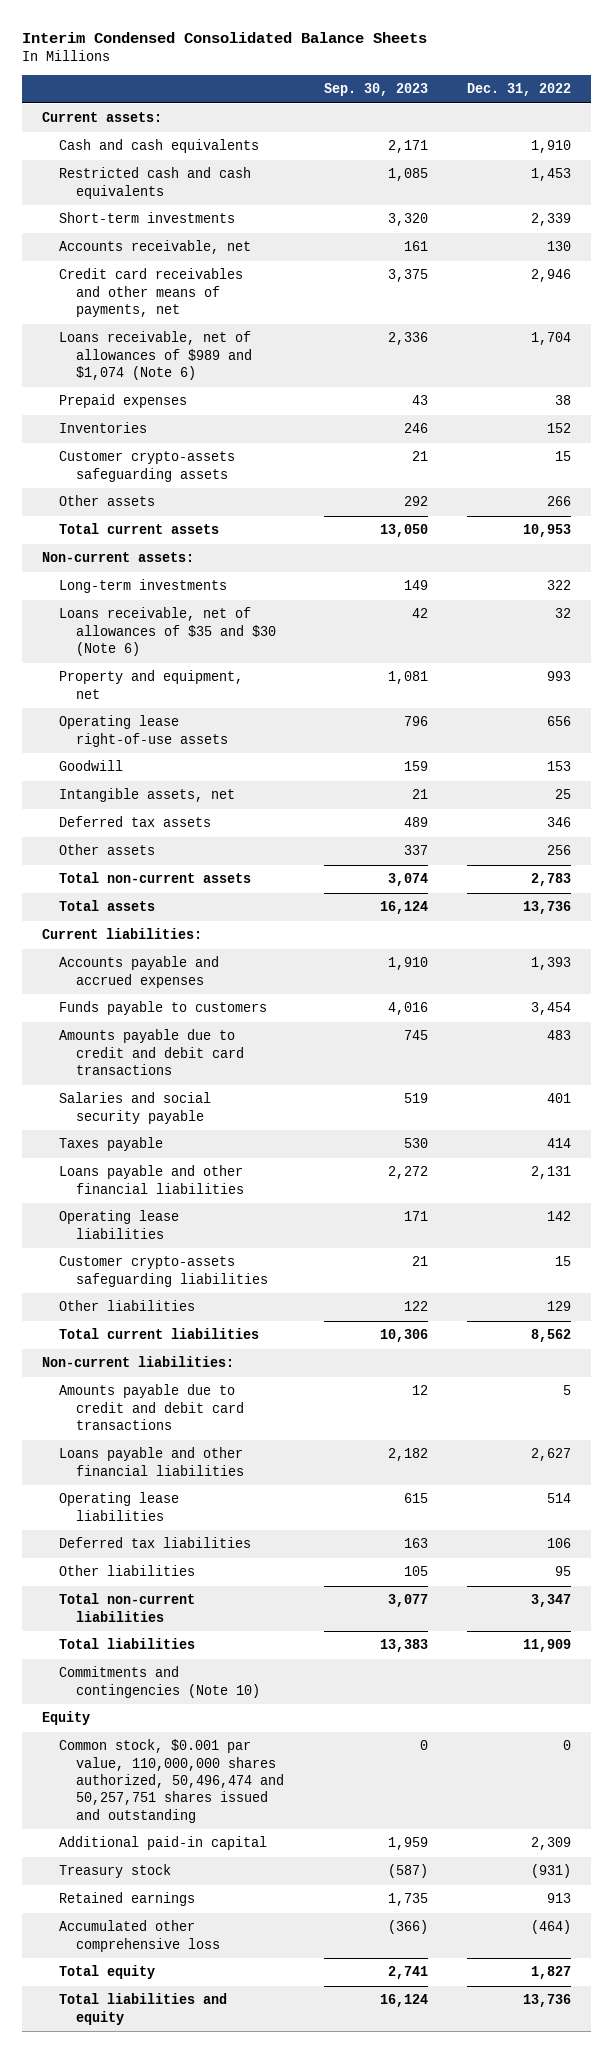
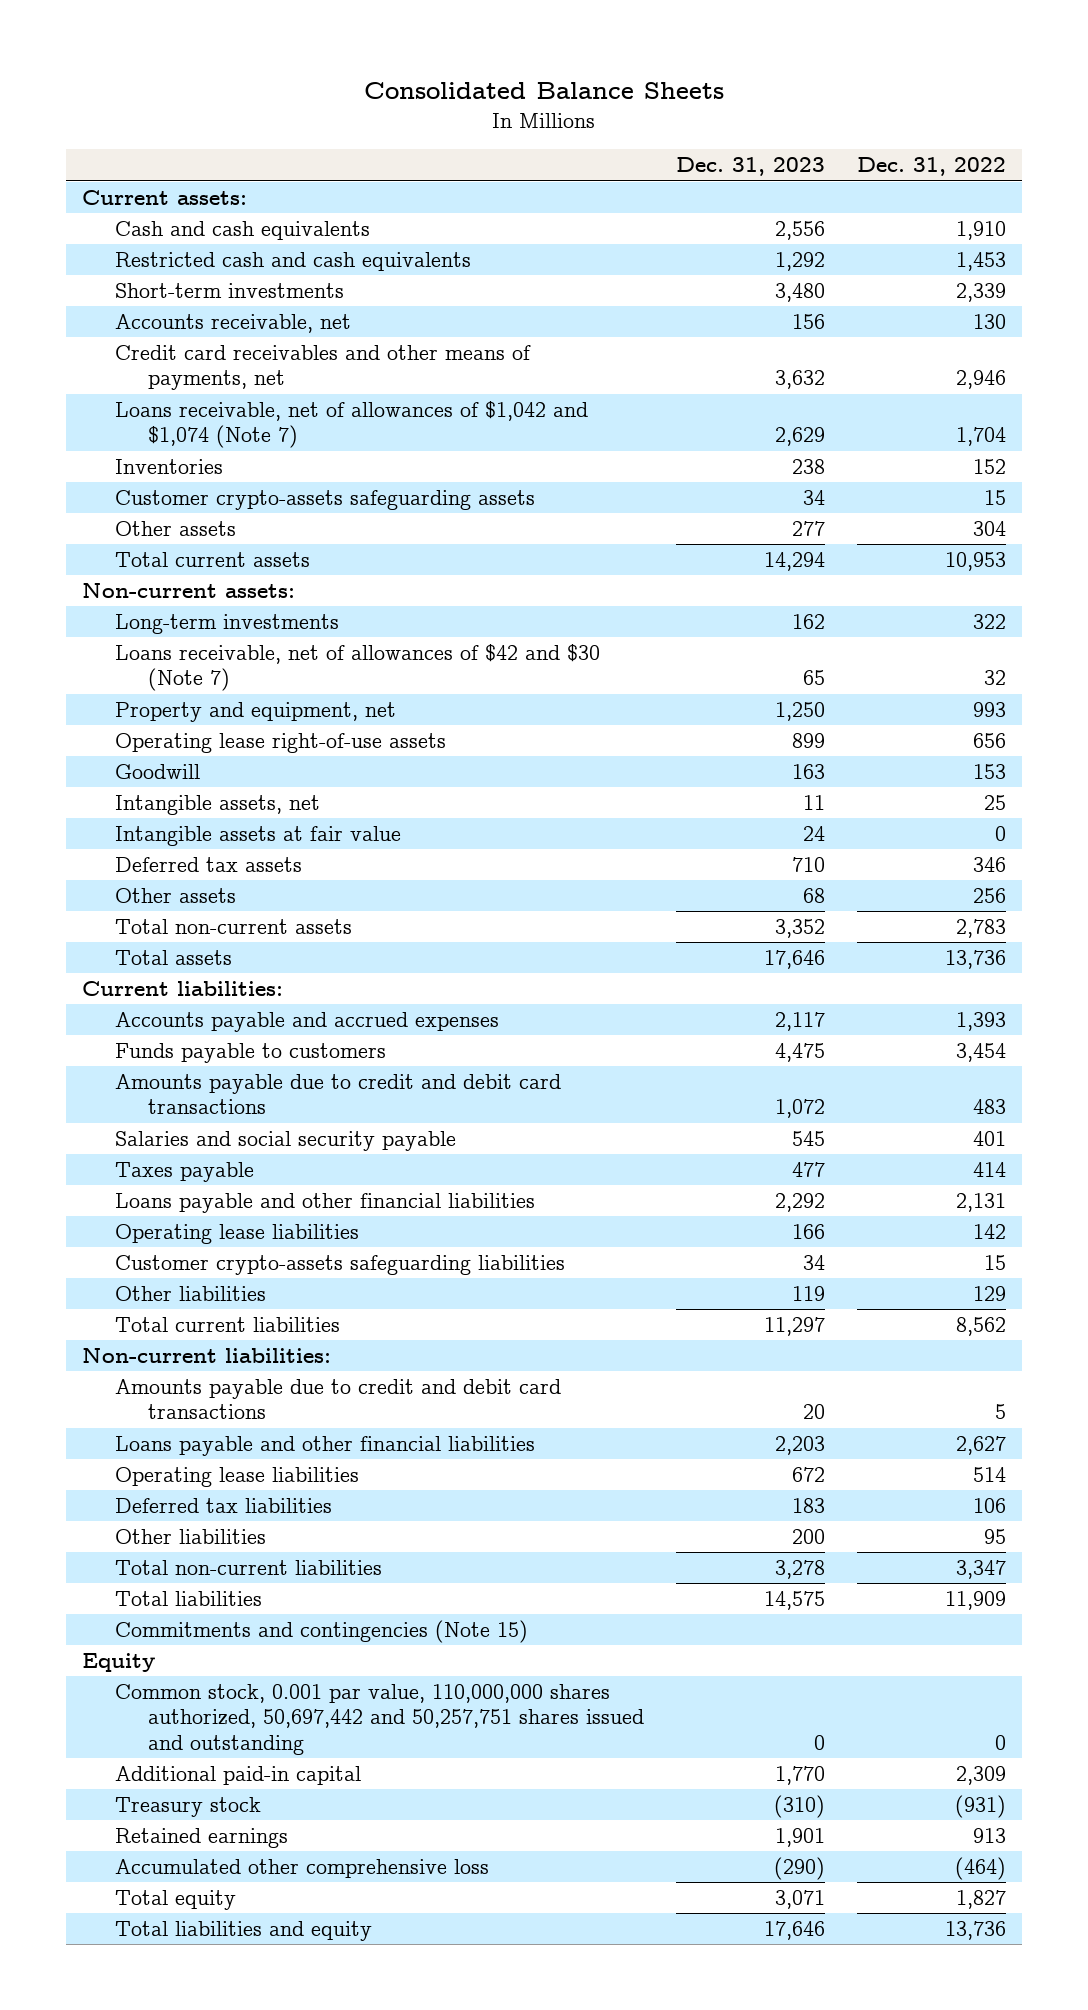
[22,32,428,44] Interim Condensed Consolidated Balance Sheets -> [364,82,725,100] Consolidated Balance Sheets
[323,83,428,97] Sep. 30, 2023 -> none
none -> [676,157,826,177] Dec. 31, 2023
[59,394,188,409] Prepaid expenses -> none
[59,331,253,381] Loans receivable, net of allowances of $989 and $1,074 (Note 6) -> [115,400,589,449] Loans receivable, net of allowances of $1,042 and $1,074 (Note 7)
[546,496,571,507] 266 -> [973,520,1007,536] 304
[59,607,277,657] Loans receivable, net of allowances of $35 and $30 (Note 6) -> [115,643,601,692] Loans receivable, net of allowances of $42 and $30 (Note 7)
none -> [115,825,402,846] Intangible assets at fair value
[59,1666,261,1698] Commitments and contingencies (Note 10) -> [115,1619,529,1643] Commitments and contingencies (Note 15)
[59,1739,285,1823] Common stock, $0.001 par value, 110,000,000 shares authorized, 50,496,474 and 50,257,751 shares issued and outstanding -> [115,1683,645,1755] Common stock, 0.001 par value, 110,000,000 shares authorized, 50,697,442 and 50,257,751 shares issued and outstanding

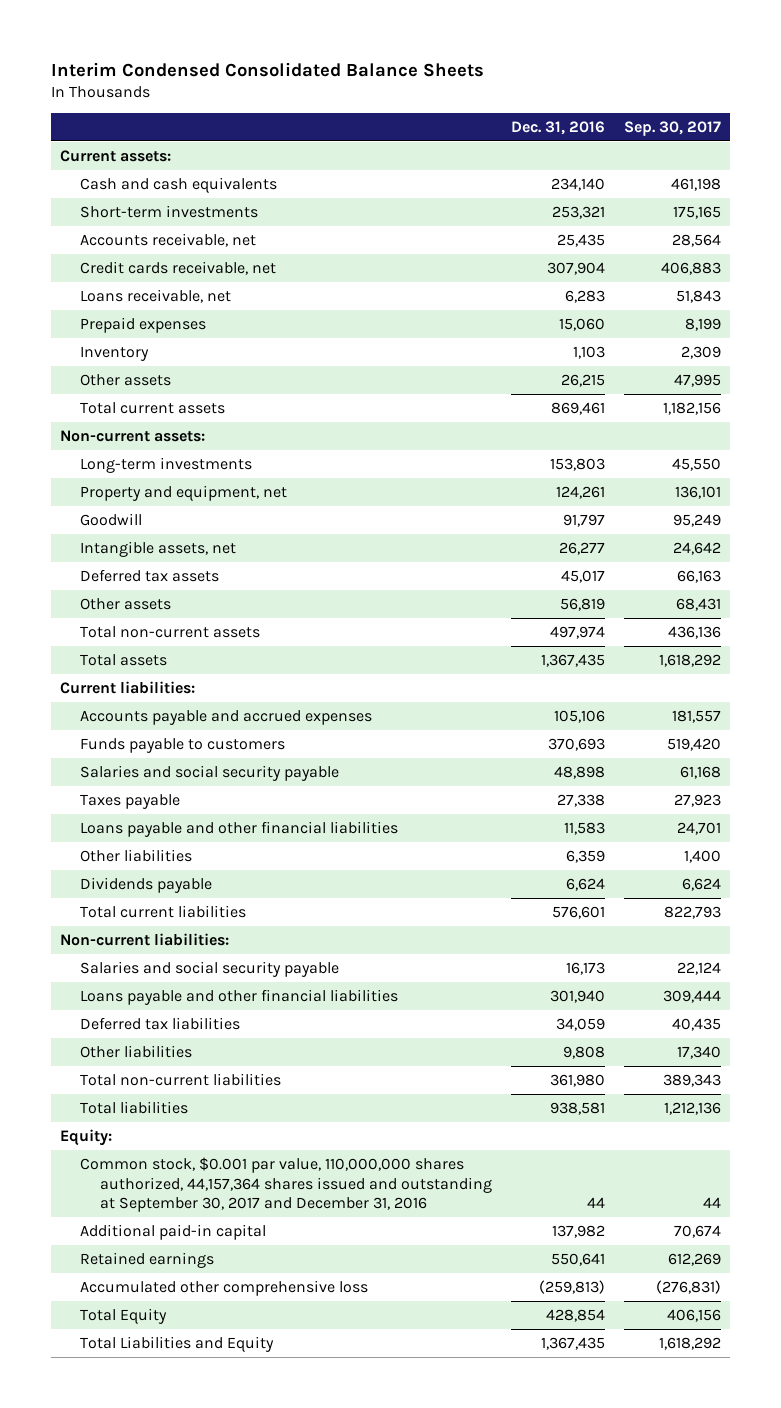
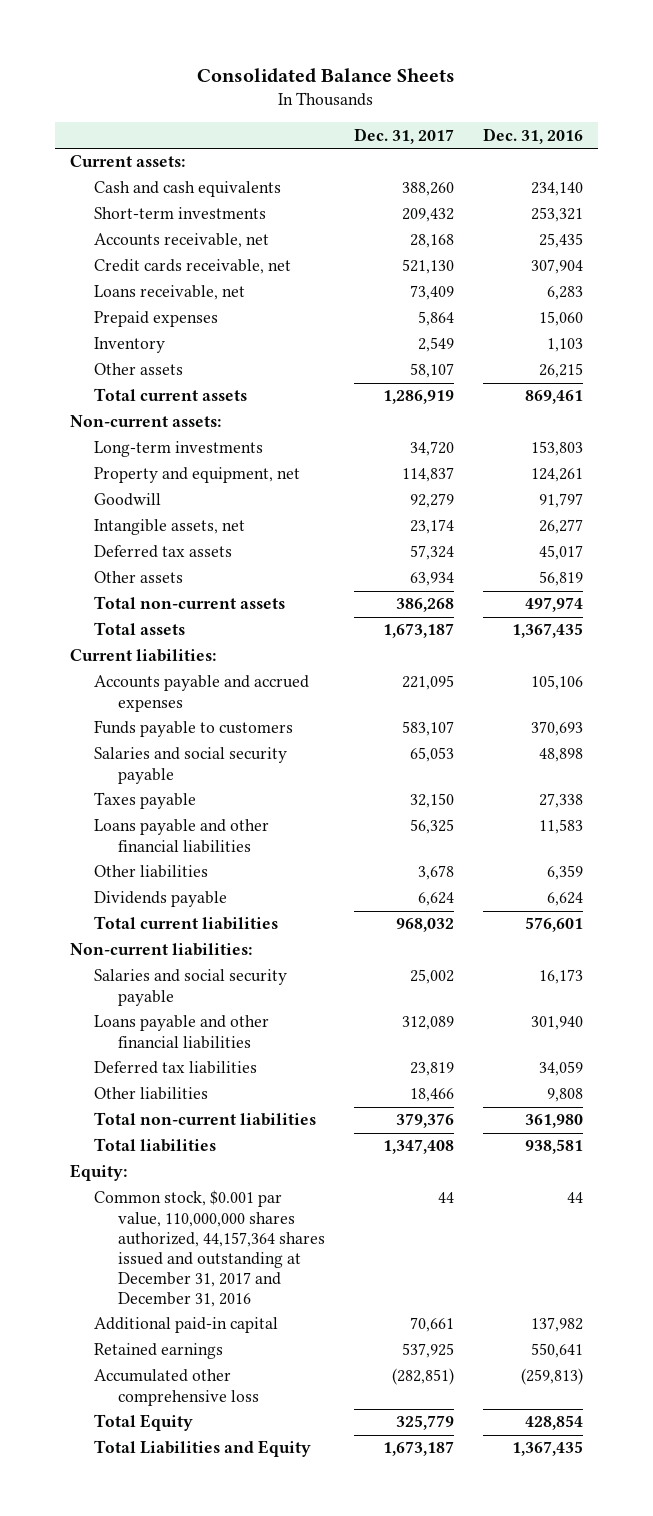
[50,61,484,77] Interim Condensed Consolidated Balance Sheets -> [197,67,456,83] Consolidated Balance Sheets
[623,121,721,137] Sep. 30, 2017 -> none
none -> [354,127,455,144] Dec. 31, 2017
[80,1156,492,1213] Common stock, $0.001 par value, 110,000,000 shares authorized, 44,157,364 shares issued and outstanding at September 30, 2017 and December 31, 2016 -> [93,1190,326,1307] Common stock, $0.001 par value, 110,000,000 shares authorized, 44,157,364 shares issued and outstanding at December 31, 2017 and December 31, 2016

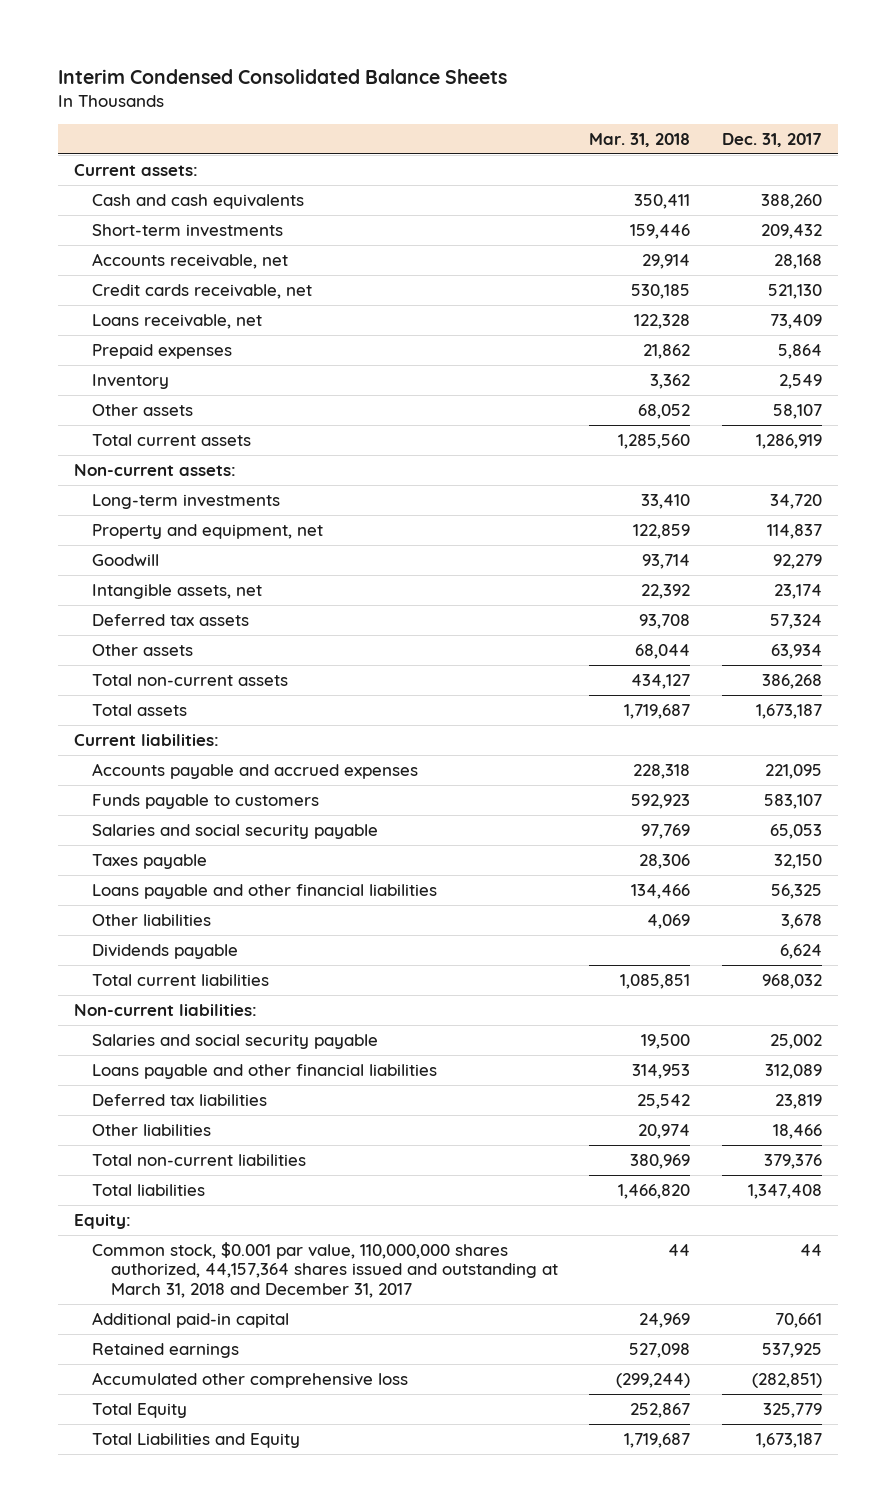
[197,67,456,83] Consolidated Balance Sheets -> [58,69,508,85] Interim Condensed Consolidated Balance Sheets
[483,127,584,144] Dec. 31, 2016 -> none
none -> [589,132,691,147] Mar. 31, 2018
[93,1190,326,1307] Common stock, $0.001 par value, 110,000,000 shares authorized, 44,157,364 shares issued and outstanding at December 31, 2017 and December 31, 2016 -> [92,1241,558,1298] Common stock, $0.001 par value, 110,000,000 shares authorized, 44,157,364 shares issued and outstanding at March 31, 2018 and December 31, 2017

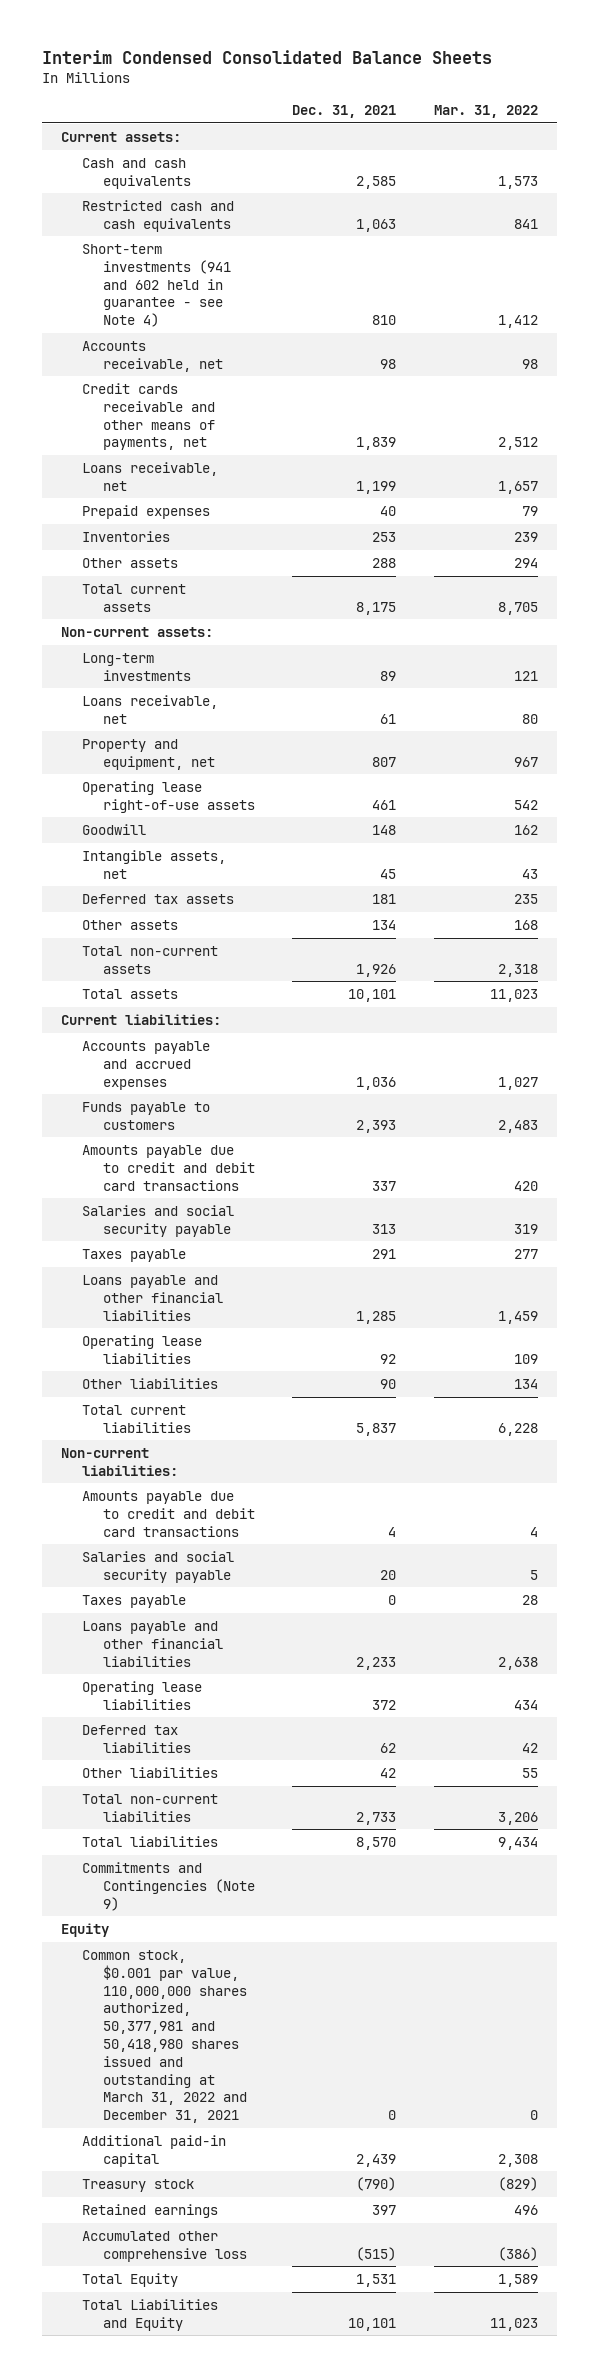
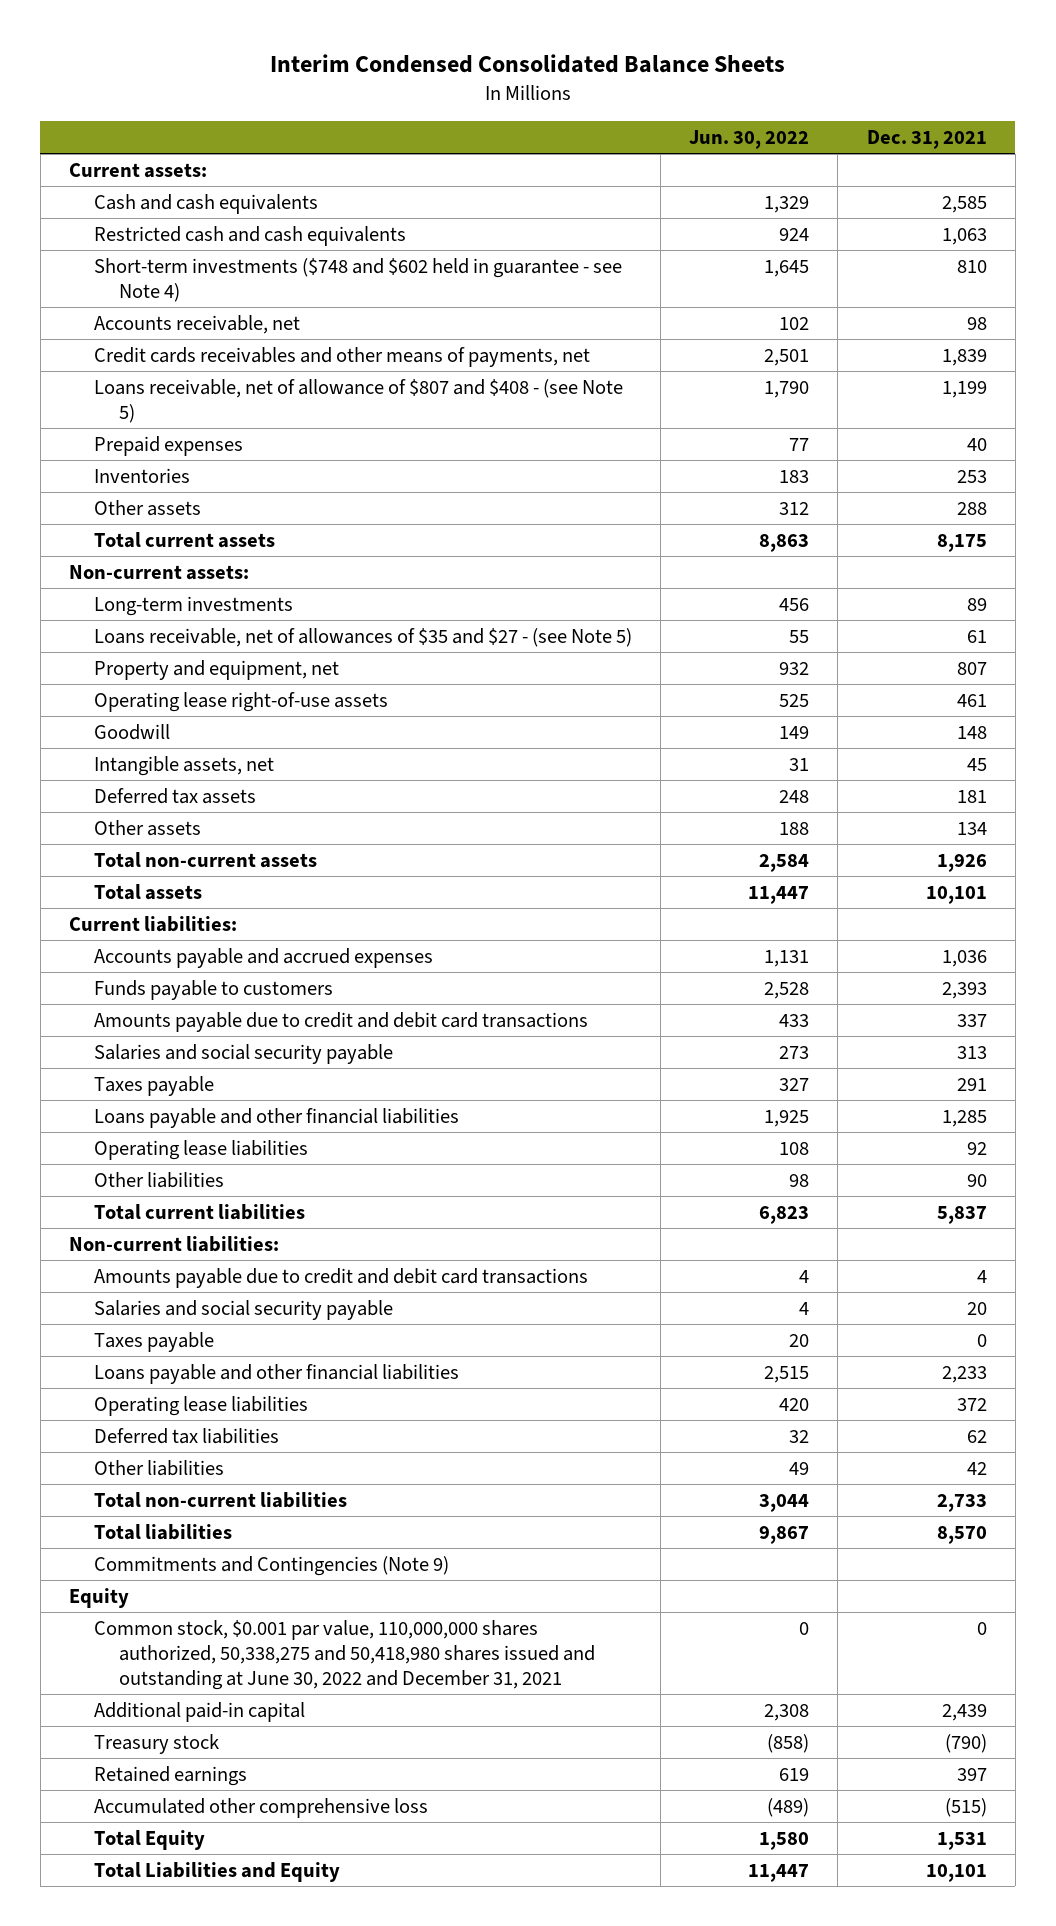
[434,104,539,118] Mar. 31, 2022 -> none
none -> [689,129,810,149] Jun. 30, 2022
[81,243,231,328] Short-term investments (941 and 602 held in guarantee - see Note 4) -> [93,258,622,302] Short-term investments ($748 and $602 held in guarantee - see Note 4)
[81,382,215,451] Credit cards receivable and other means of payments, net -> [93,347,590,368] Credit cards receivables and other means of payments, net
[81,461,218,491] Loans receivable, net -> [93,379,623,423] Loans receivable, net of allowance of $807 and $408 - (see Note 5)
[81,694,218,724] Loans receivable, net -> [93,628,632,648] Loans receivable, net of allowances of $35 and $27 - (see Note 5)
[81,1949,247,2124] Common stock, $0.001 par value, 110,000,000 shares authorized, 50,377,981 and 50,418,980 shares issued and outstanding at March 31, 2022 and December 31, 2021 -> [93,1620,595,1690] Common stock, $0.001 par value, 110,000,000 shares authorized, 50,338,275 and 50,418,980 shares issued and outstanding at June 30, 2022 and December 31, 2021

